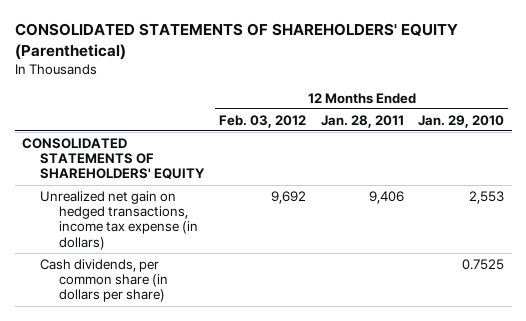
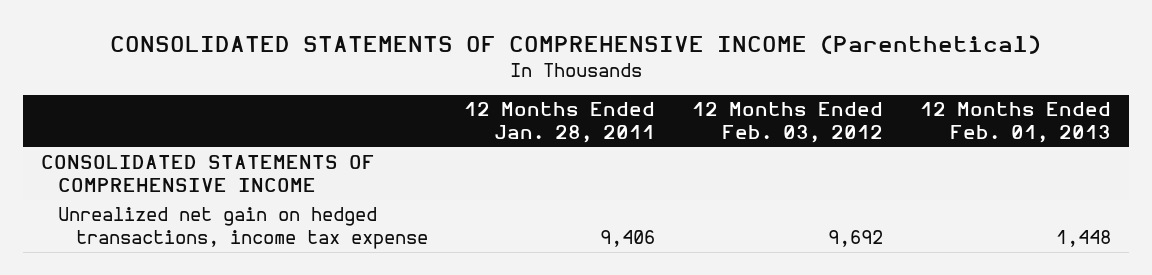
[14,23,458,60] CONSOLIDATED STATEMENTS OF SHAREHOLDERS' EQUITY (Parenthetical) -> [109,34,1041,54] CONSOLIDATED STATEMENTS OF COMPREHENSIVE INCOME (Parenthetical)
[418,114,505,128] Jan. 29, 2010 -> none
none -> [919,102,1111,144] 12 Months Ended Feb. 01, 2013
[21,137,206,180] CONSOLIDATED STATEMENTS OF SHAREHOLDERS' EQUITY -> none
[40,258,168,303] Cash dividends, per common share (in dollars per share) -> none
none -> [41,155,376,193] CONSOLIDATED STATEMENTS OF COMPREHENSIVE INCOME
[40,190,198,250] Unrealized net gain on hedged transactions, income tax expense (in dollars) -> [58,207,428,250] Unrealized net gain on hedged transactions, income tax expense

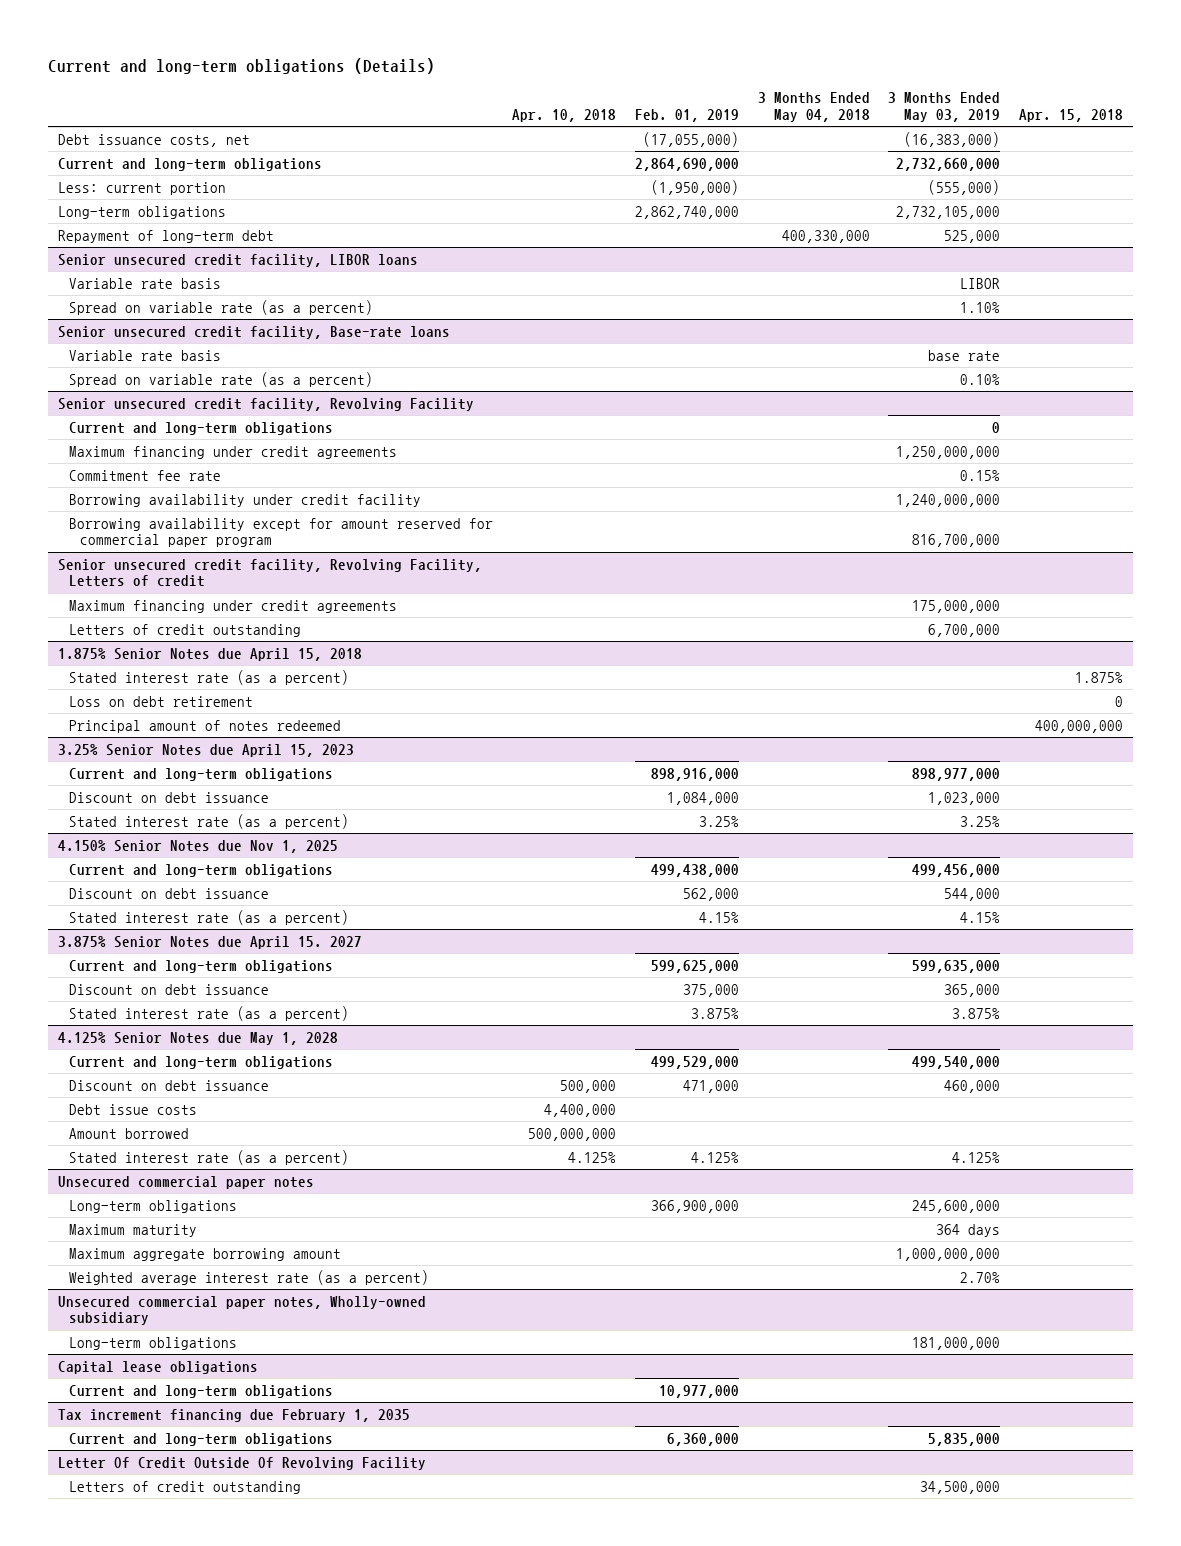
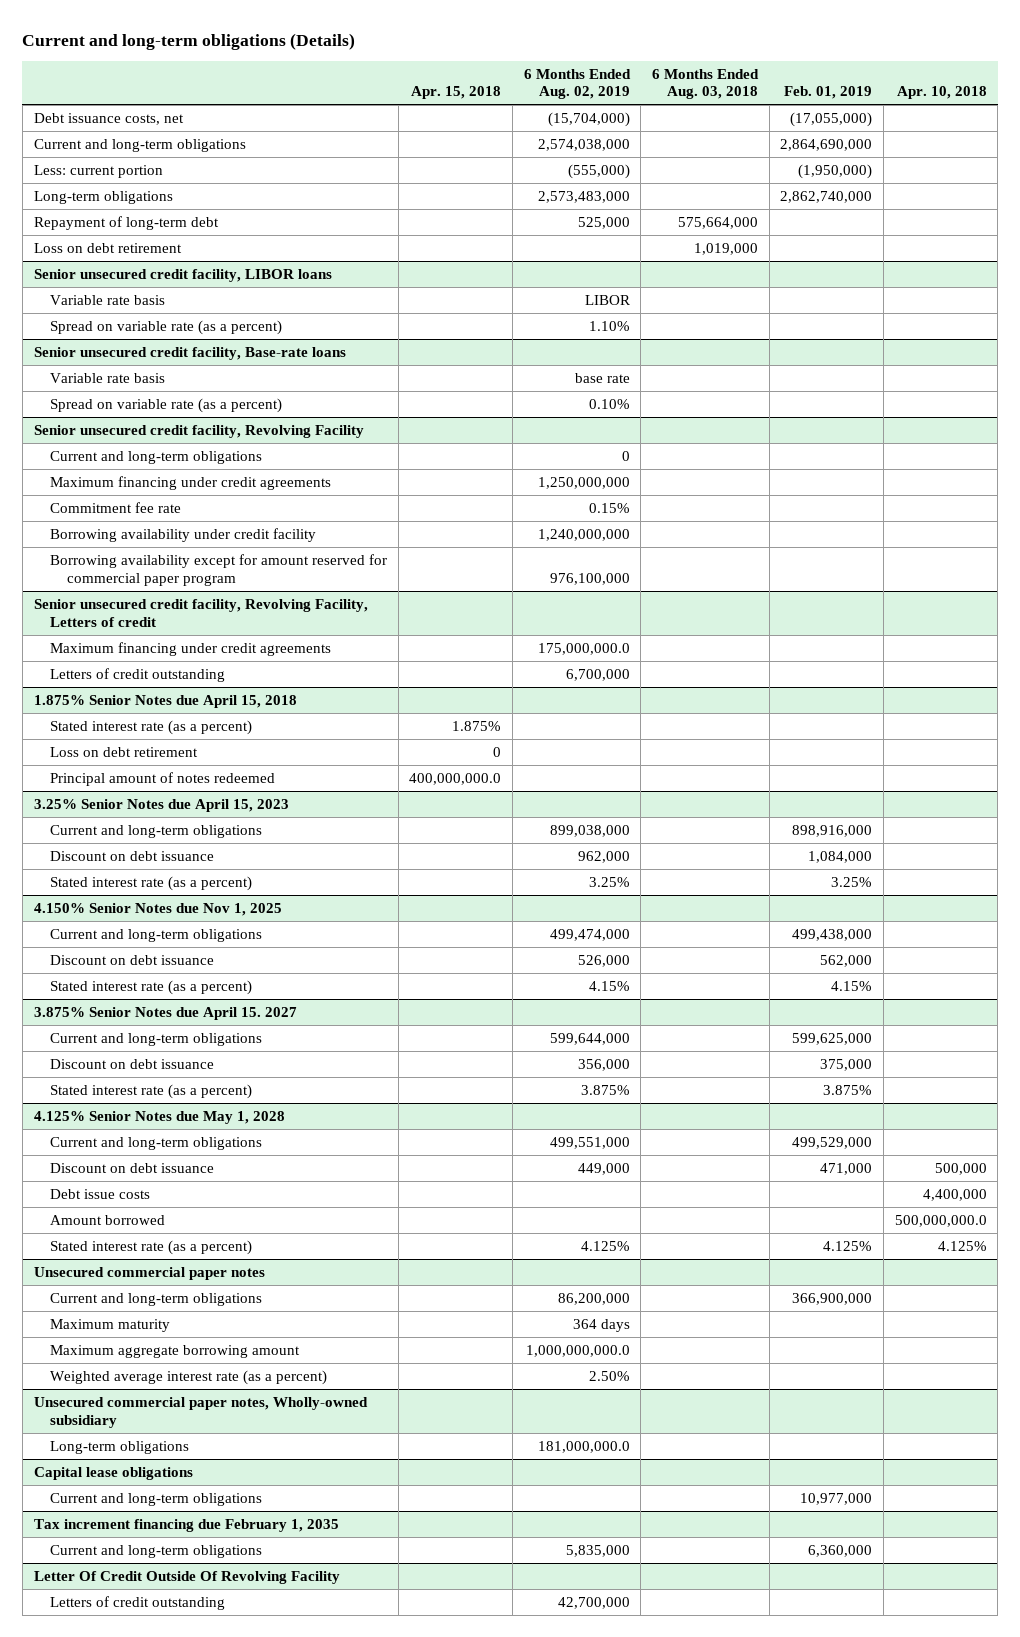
[757,91,870,122] 3 Months Ended May 04, 2018 -> none
[888,91,1001,122] 3 Months Ended May 03, 2019 -> none
none -> [523,68,631,100] 6 Months Ended Aug. 02, 2019
none -> [652,68,760,100] 6 Months Ended Aug. 03, 2018
none -> [33,242,182,253] Loss on debt retirement
[1035,719,1124,733] 400,000,000 -> [409,772,502,785] 400,000,000.0
[527,1127,616,1141] 500,000,000 -> [894,1214,987,1227] 500,000,000.0
[69,1199,238,1213] Long-term obligations -> [50,1292,263,1306] Current and long-term obligations

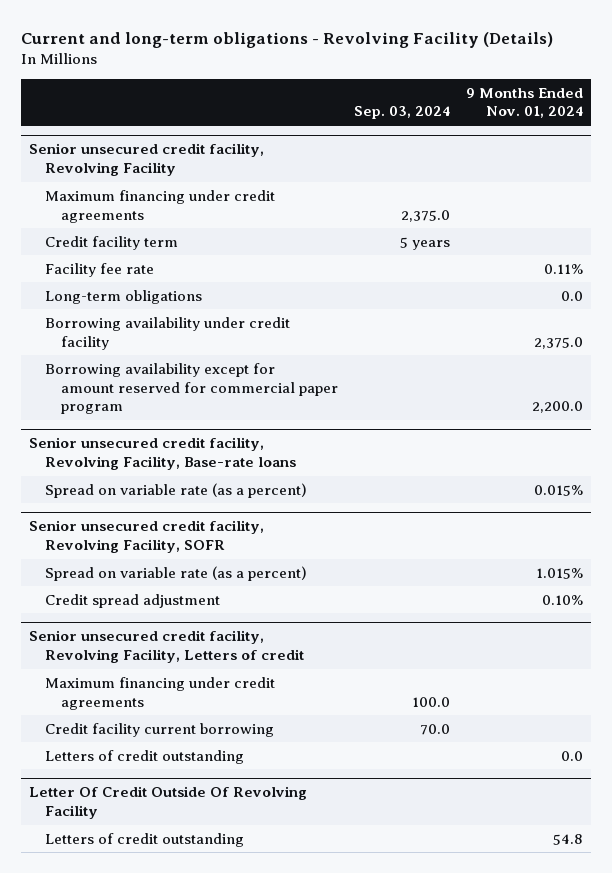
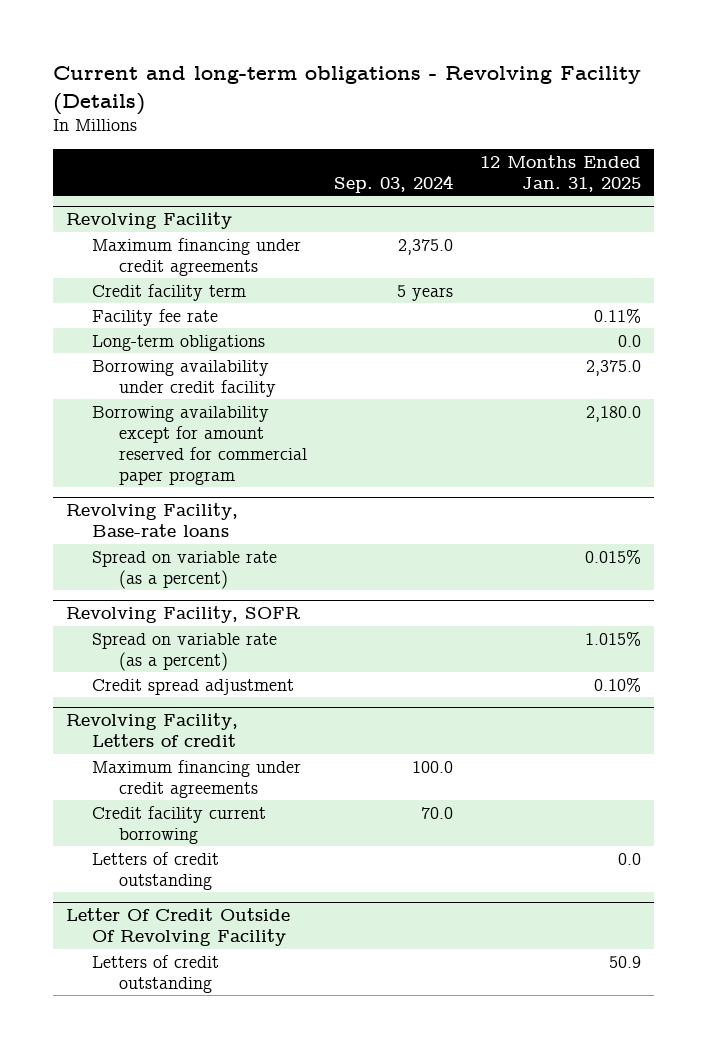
[465,87,583,119] 9 Months Ended Nov. 01, 2024 -> none
none -> [479,154,641,192] 12 Months Ended Jan. 31, 2025
[28,143,264,176] Senior unsecured credit facility, Revolving Facility -> [66,212,233,230] Revolving Facility
[28,437,296,470] Senior unsecured credit facility, Revolving Facility, Base-rate loans -> [66,503,239,538] Revolving Facility, Base-rate loans
[28,520,264,553] Senior unsecured credit facility, Revolving Facility, SOFR -> [66,606,302,624] Revolving Facility, SOFR
[28,630,304,663] Senior unsecured credit facility, Revolving Facility, Letters of credit -> [66,713,239,748] Revolving Facility, Letters of credit

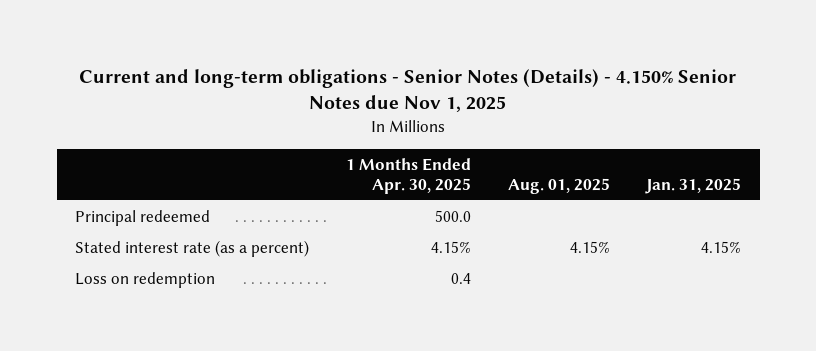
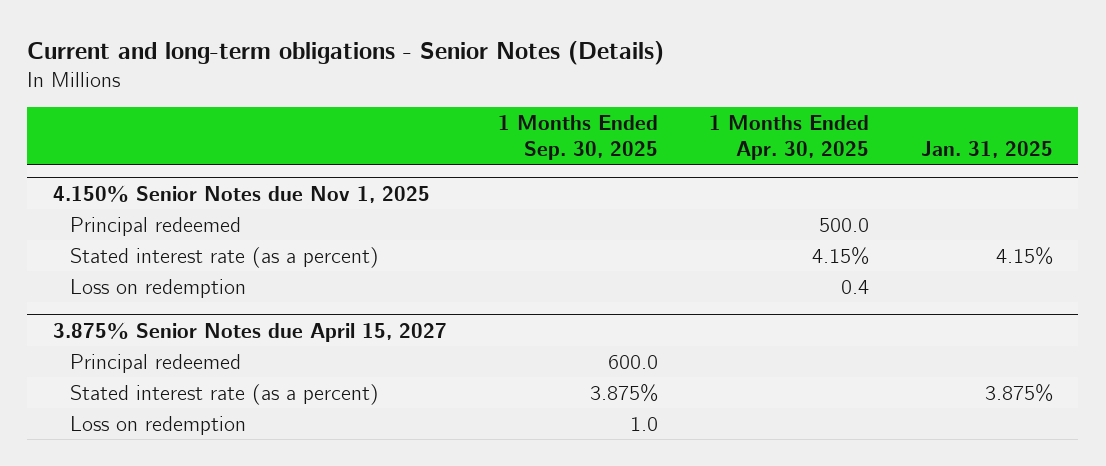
[79,68,737,113] Current and long-term obligations - Senior Notes (Details) - 4.150% Senior Notes due Nov 1, 2025 -> [27,41,665,66] Current and long-term obligations - Senior Notes (Details)
[507,177,610,194] Aug. 01, 2025 -> none
none -> [498,115,659,160] 1 Months Ended Sep. 30, 2025
none -> [52,184,430,203] 4.150% Senior Notes due Nov 1, 2025
none -> [52,321,447,342] 3.875% Senior Notes due April 15, 2027
none -> [70,353,242,373] Principal redeemed
none -> [70,383,380,405] Stated interest rate (as a percent)
none -> [70,415,247,435] Loss on redemption

